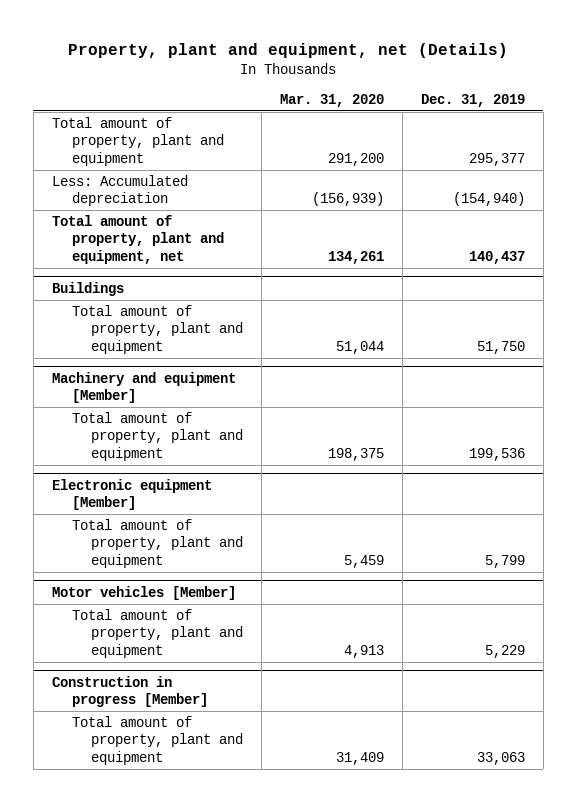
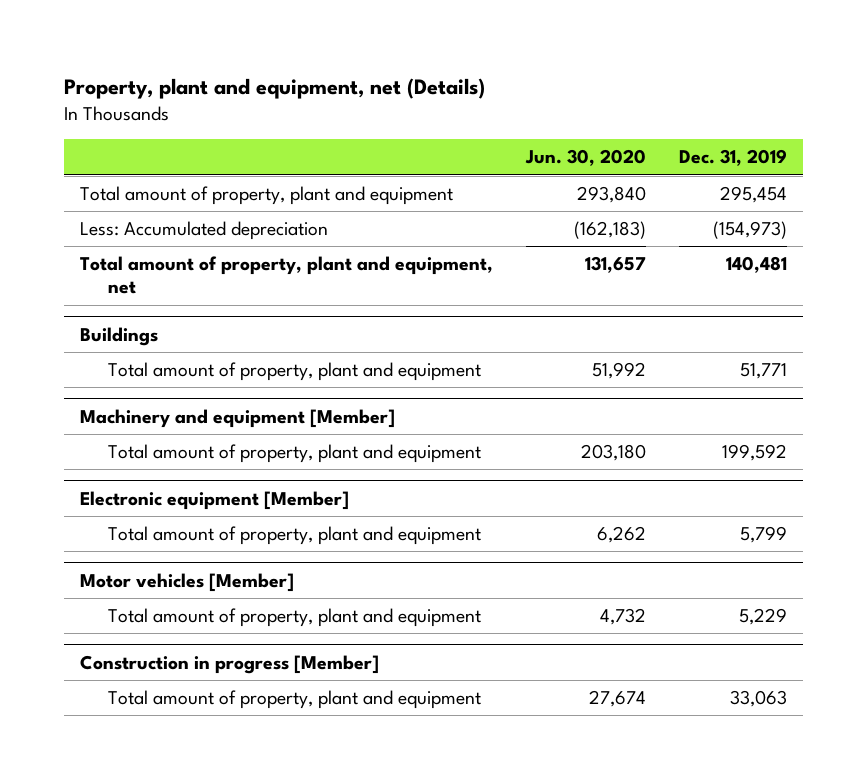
[280,93,385,107] Mar. 31, 2020 -> none
none -> [524,149,646,167] Jun. 30, 2020
[469,152,526,166] 295,377 -> [719,186,787,204] 295,454
[453,192,526,207] (154,940) -> [712,221,787,240] (154,973)
[469,250,526,264] 140,437 -> [725,256,787,274] 140,481
[477,340,526,354] 51,750 -> [739,363,787,380] 51,771
[469,447,526,461] 199,536 -> [721,444,787,462] 199,592

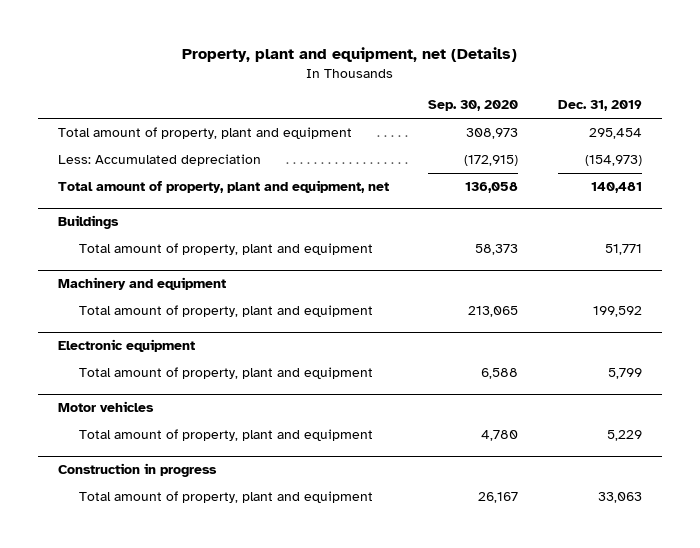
[524,149,646,167] Jun. 30, 2020 -> none
none -> [428,100,519,112] Sep. 30, 2020
[80,408,396,428] Machinery and equipment [Member] -> [57,277,226,291] Machinery and equipment
[80,490,350,510] Electronic equipment [Member] -> [57,339,195,353] Electronic equipment
[80,572,295,592] Motor vehicles [Member] -> [57,401,154,413] Motor vehicles
[80,654,380,674] Construction in progress [Member] -> [57,463,217,478] Construction in progress

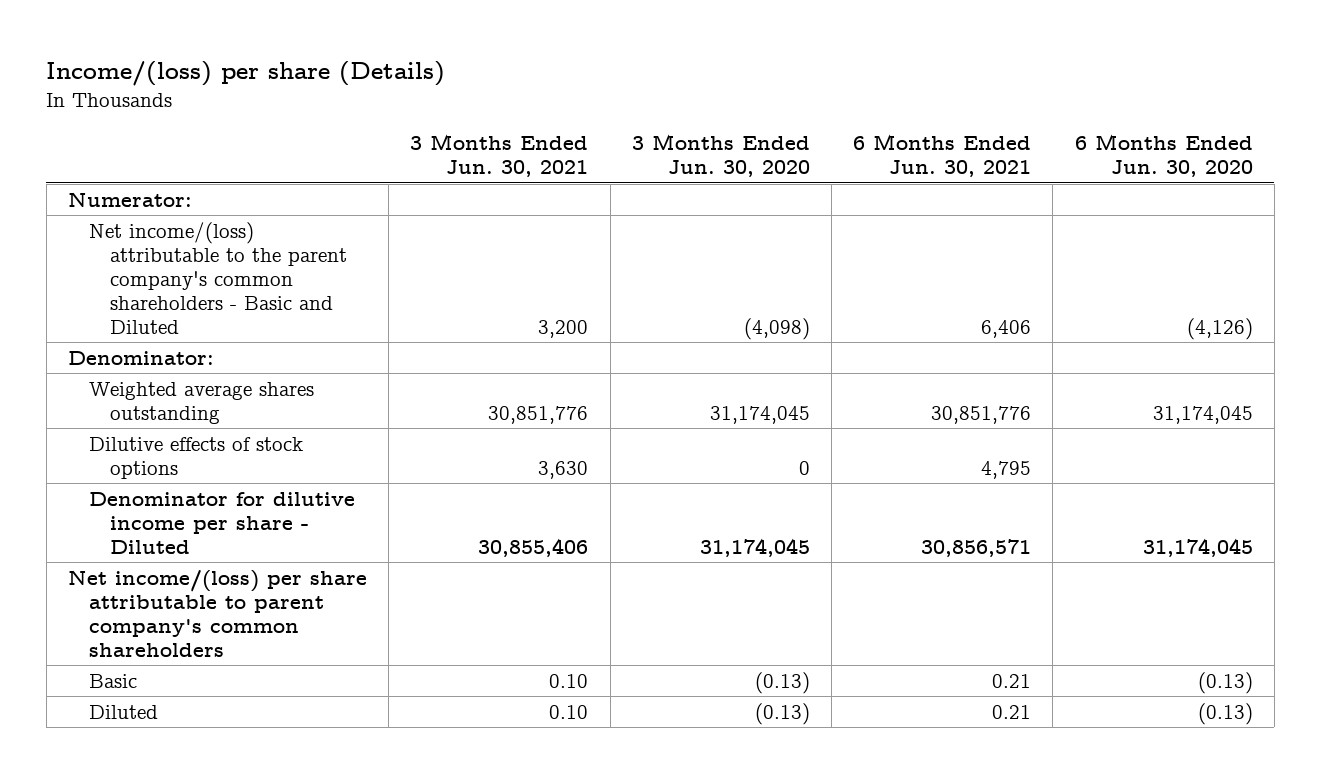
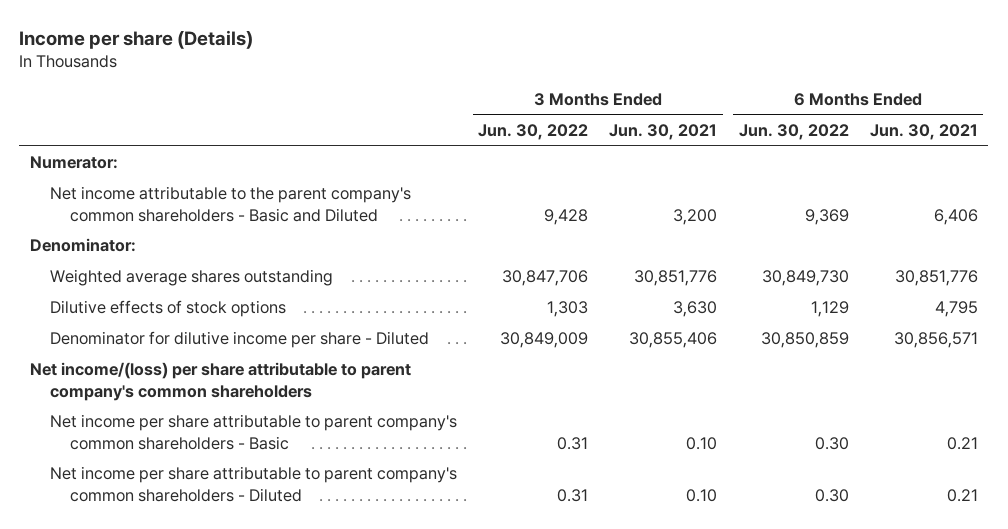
[46,60,446,86] Income/(loss) per share (Details) -> [19,29,254,49] Income per share (Details)
[631,134,810,178] 3 Months Ended Jun. 30, 2020 -> none
[1074,134,1253,178] 6 Months Ended Jun. 30, 2020 -> none
none -> [478,123,589,140] Jun. 30, 2022
none -> [738,123,849,140] Jun. 30, 2022
[89,221,348,334] Net income/(loss) attributable to the parent company's common shareholders - Basic and Diluted -> [49,186,411,222] Net income attributable to the parent company's common shareholders - Basic and Diluted
[89,673,138,688] Basic -> [49,414,457,450] Net income per share attributable to parent company's common shareholders - Basic
[89,704,159,719] Diluted -> [49,466,457,502] Net income per share attributable to parent company's common shareholders - Diluted

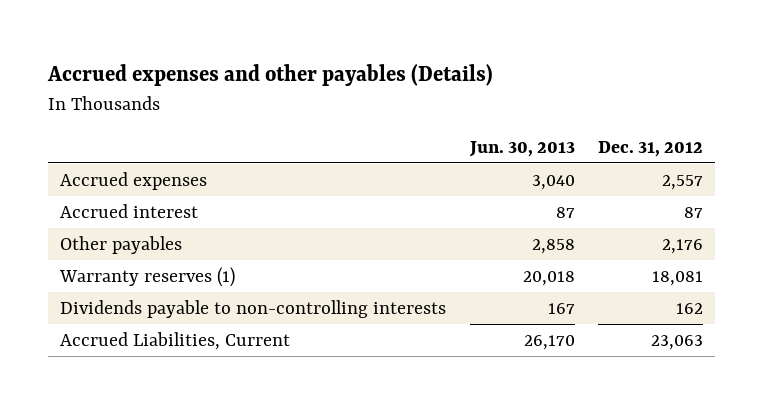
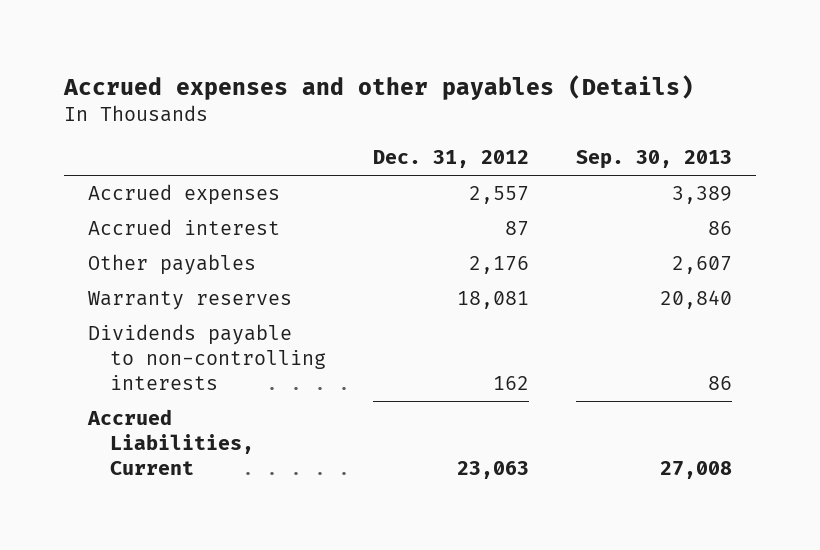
[468,140,575,157] Jun. 30, 2013 -> none
none -> [576,150,733,170] Sep. 30, 2013
[59,267,236,288] Warranty reserves (1) -> [88,291,293,311] Warranty reserves

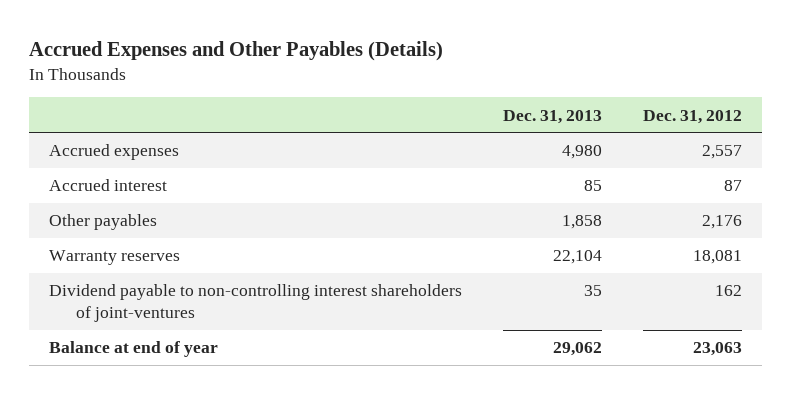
[63,74,695,100] Accrued expenses and other payables (Details) -> [28,40,443,61] Accrued Expenses and Other Payables (Details)
[576,150,733,170] Sep. 30, 2013 -> none
none -> [502,109,602,124] Dec. 31, 2013
[88,324,326,391] Dividends payable to non-controlling interests -> [48,284,462,323] Dividend payable to non-controlling interest shareholders of joint-ventures
[87,409,254,476] Accrued Liabilities, Current -> [48,341,218,358] Balance at end of year

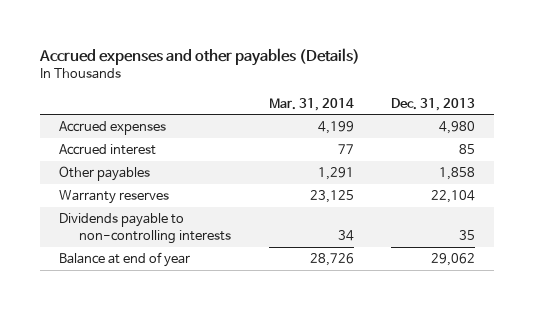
[28,40,443,61] Accrued Expenses and Other Payables (Details) -> [39,47,361,66] Accrued expenses and other payables (Details)
[642,109,742,124] Dec. 31, 2012 -> none
none -> [268,97,354,111] Mar. 31, 2014
[48,284,462,323] Dividend payable to non-controlling interest shareholders of joint-ventures -> [59,213,231,244] Dividends payable to non-controlling interests

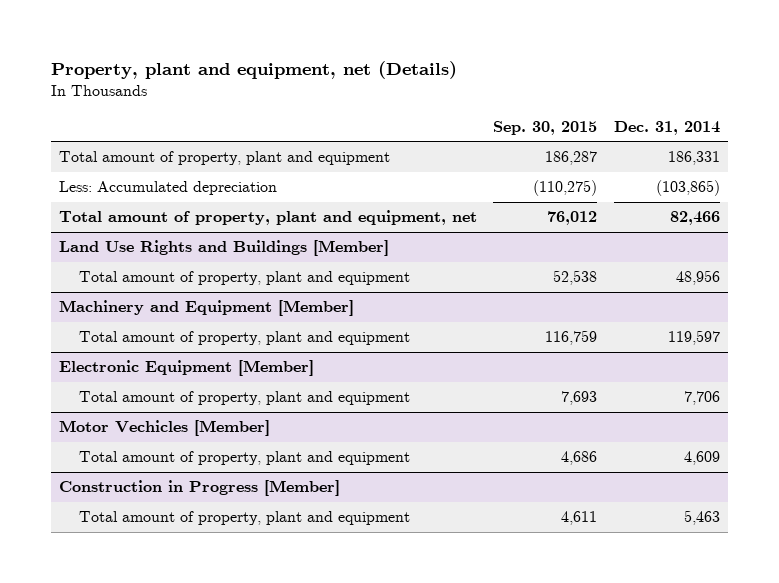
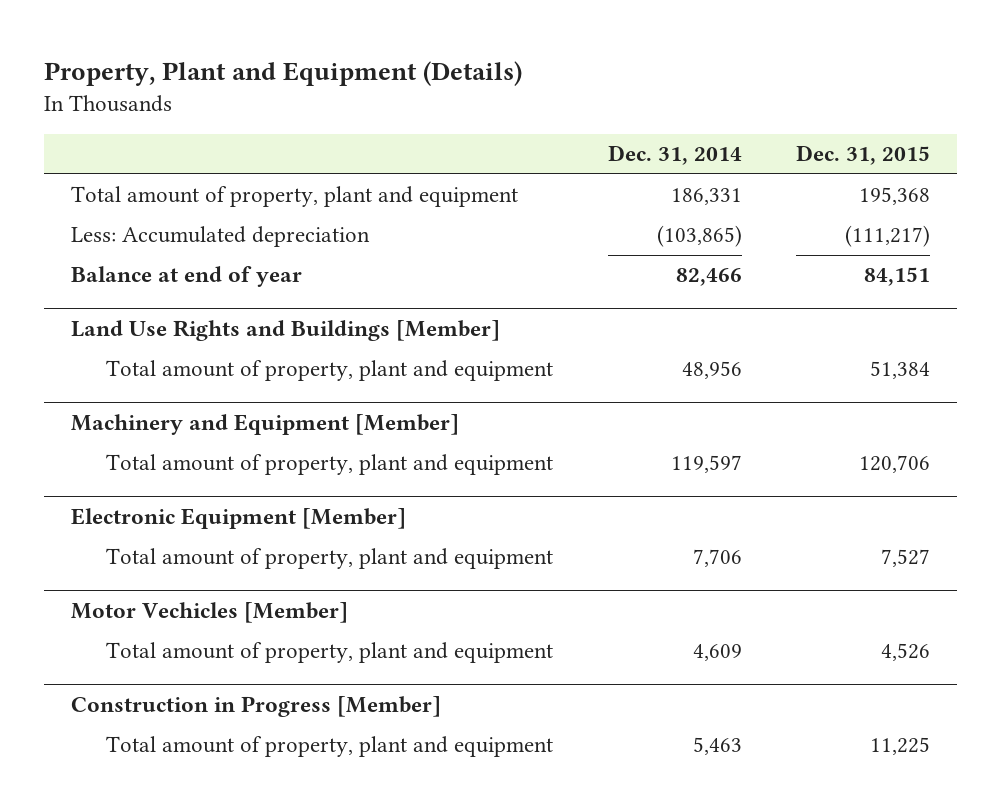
[50,60,457,79] Property, plant and equipment, net (Details) -> [44,60,523,86] Property, Plant and Equipment (Details)
[493,120,598,135] Sep. 30, 2015 -> none
none -> [795,145,930,166] Dec. 31, 2015
[58,210,477,226] Total amount of property, plant and equipment, net -> [71,266,303,288] Balance at end of year

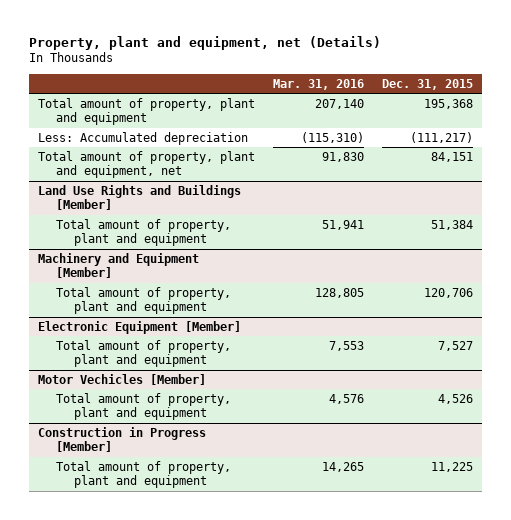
[44,60,523,86] Property, Plant and Equipment (Details) -> [28,35,381,50] Property, plant and equipment, net (Details)
[607,145,742,166] Dec. 31, 2014 -> none
none -> [272,78,364,90] Mar. 31, 2016
[71,266,303,288] Balance at end of year -> [37,150,255,179] Total amount of property, plant and equipment, net

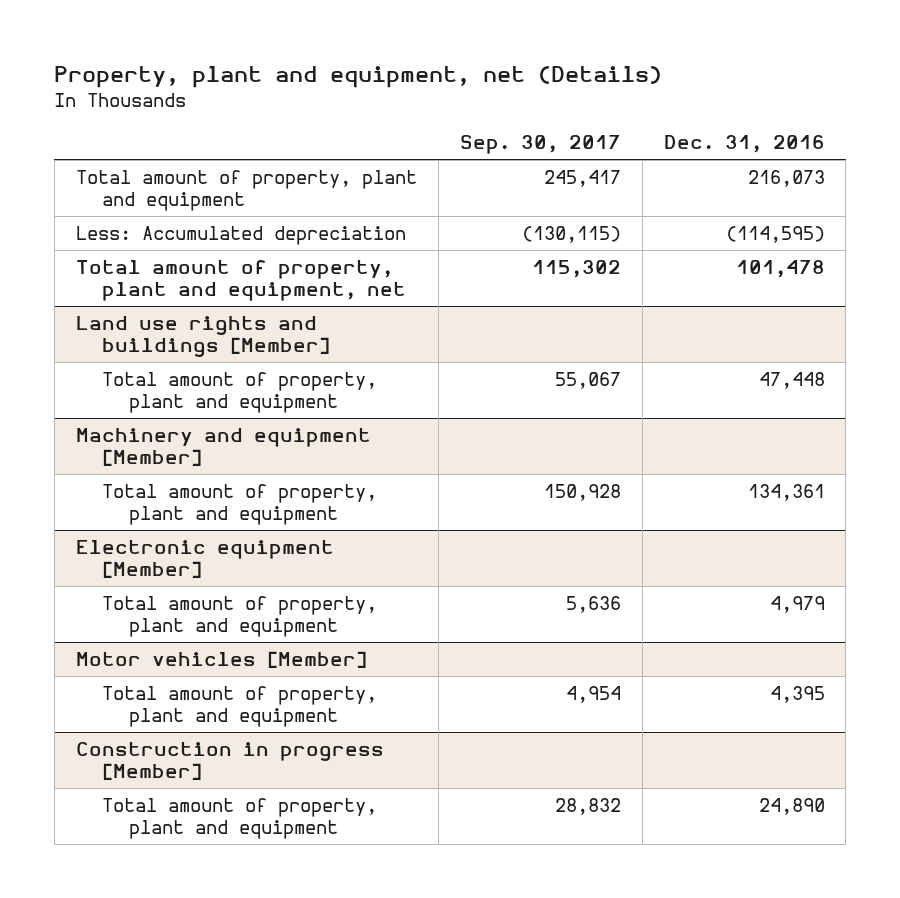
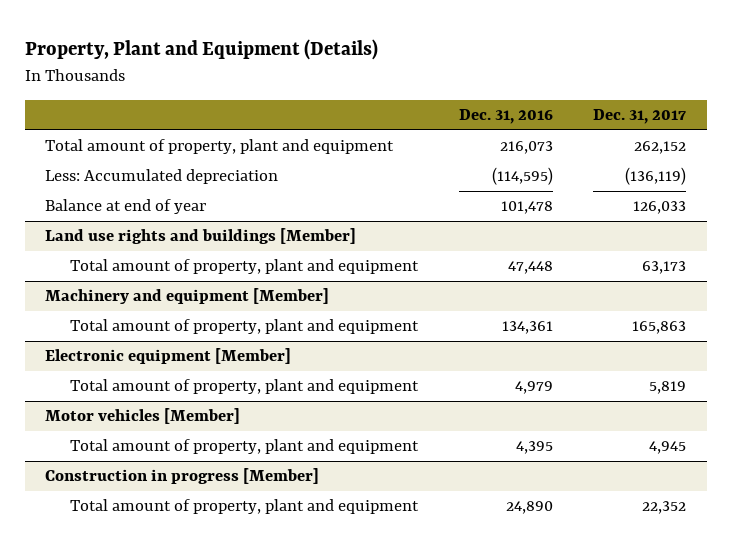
[54,66,663,89] Property, plant and equipment, net (Details) -> [25,38,379,60] Property, Plant and Equipment (Details)
[459,135,621,155] Sep. 30, 2017 -> none
none -> [593,109,687,125] Dec. 31, 2017
[75,259,407,302] Total amount of property, plant and equipment, net -> [45,199,207,215] Balance at end of year

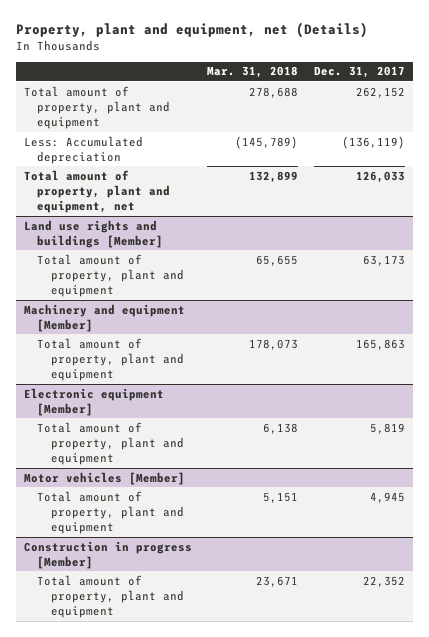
[25,38,379,60] Property, Plant and Equipment (Details) -> [15,22,368,39] Property, plant and equipment, net (Details)
[458,109,553,125] Dec. 31, 2016 -> none
none -> [207,66,299,79] Mar. 31, 2018
[45,199,207,215] Balance at end of year -> [23,169,171,214] Total amount of property, plant and equipment, net

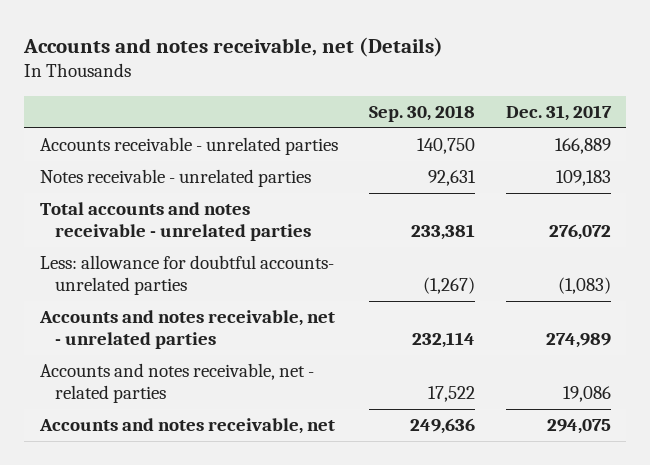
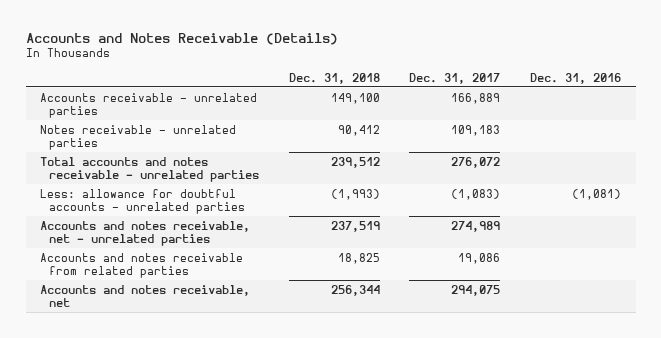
[23,36,444,57] Accounts and notes receivable, net (Details) -> [25,32,338,45] Accounts and Notes Receivable (Details)
[368,105,475,123] Sep. 30, 2018 -> none
none -> [288,72,380,84] Dec. 31, 2018
none -> [530,72,622,84] Dec. 31, 2016
[39,255,334,296] Less: allowance for doubtful accounts- unrelated parties -> [40,188,246,214] Less: allowance for doubtful accounts - unrelated parties
[39,363,314,404] Accounts and notes receivable, net - related parties -> [40,252,244,278] Accounts and notes receivable from related parties

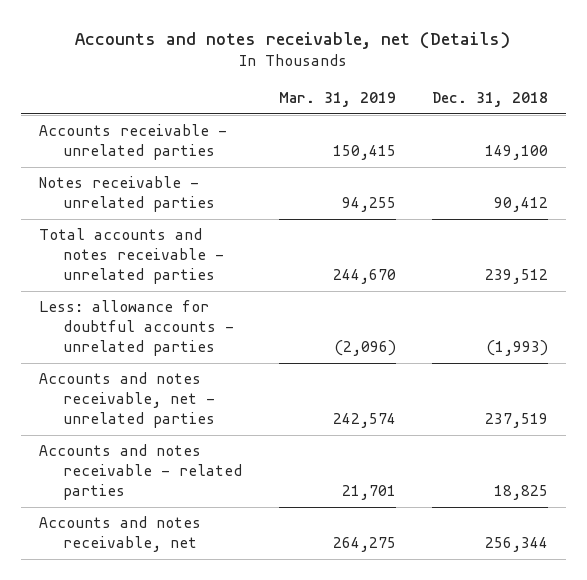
[25,32,338,45] Accounts and Notes Receivable (Details) -> [75,32,511,50] Accounts and notes receivable, net (Details)
[409,72,501,84] Dec. 31, 2017 -> none
[530,72,622,84] Dec. 31, 2016 -> none
none -> [278,92,396,108] Mar. 31, 2019
[40,252,244,278] Accounts and notes receivable from related parties -> [39,444,243,501] Accounts and notes receivable - related parties

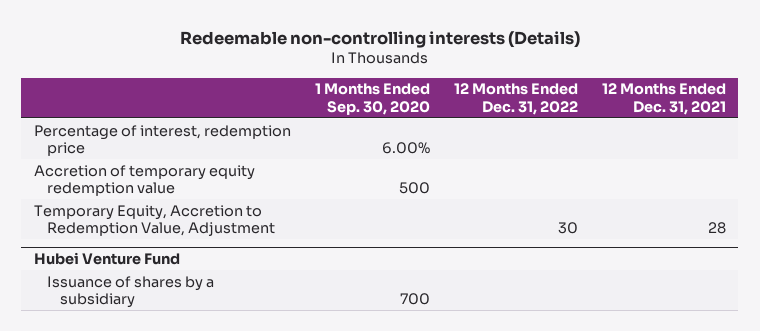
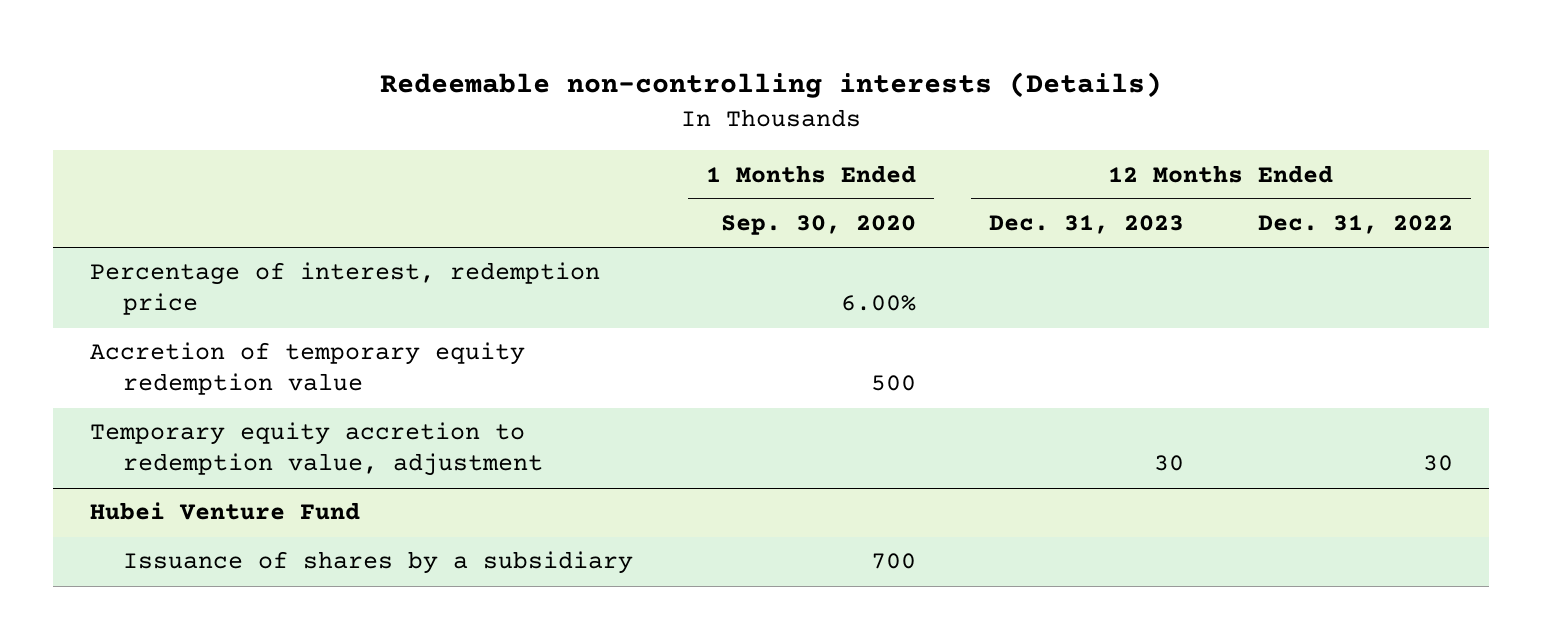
[601,83,726,115] 12 Months Ended Dec. 31, 2021 -> none
none -> [989,215,1185,235] Dec. 31, 2023
[33,204,275,236] Temporary Equity, Accretion to Redemption Value, Adjustment -> [90,422,543,477] Temporary equity accretion to redemption value, adjustment

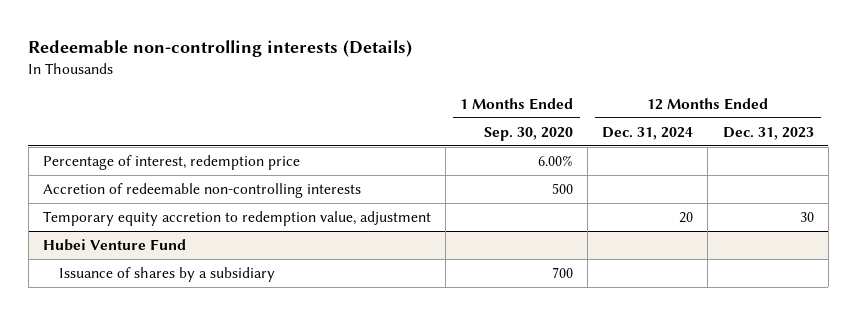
[1257,215,1453,235] Dec. 31, 2022 -> none
none -> [602,126,694,140] Dec. 31, 2024
[90,342,526,396] Accretion of temporary equity redemption value -> [42,183,361,199] Accretion of redeemable non-controlling interests

